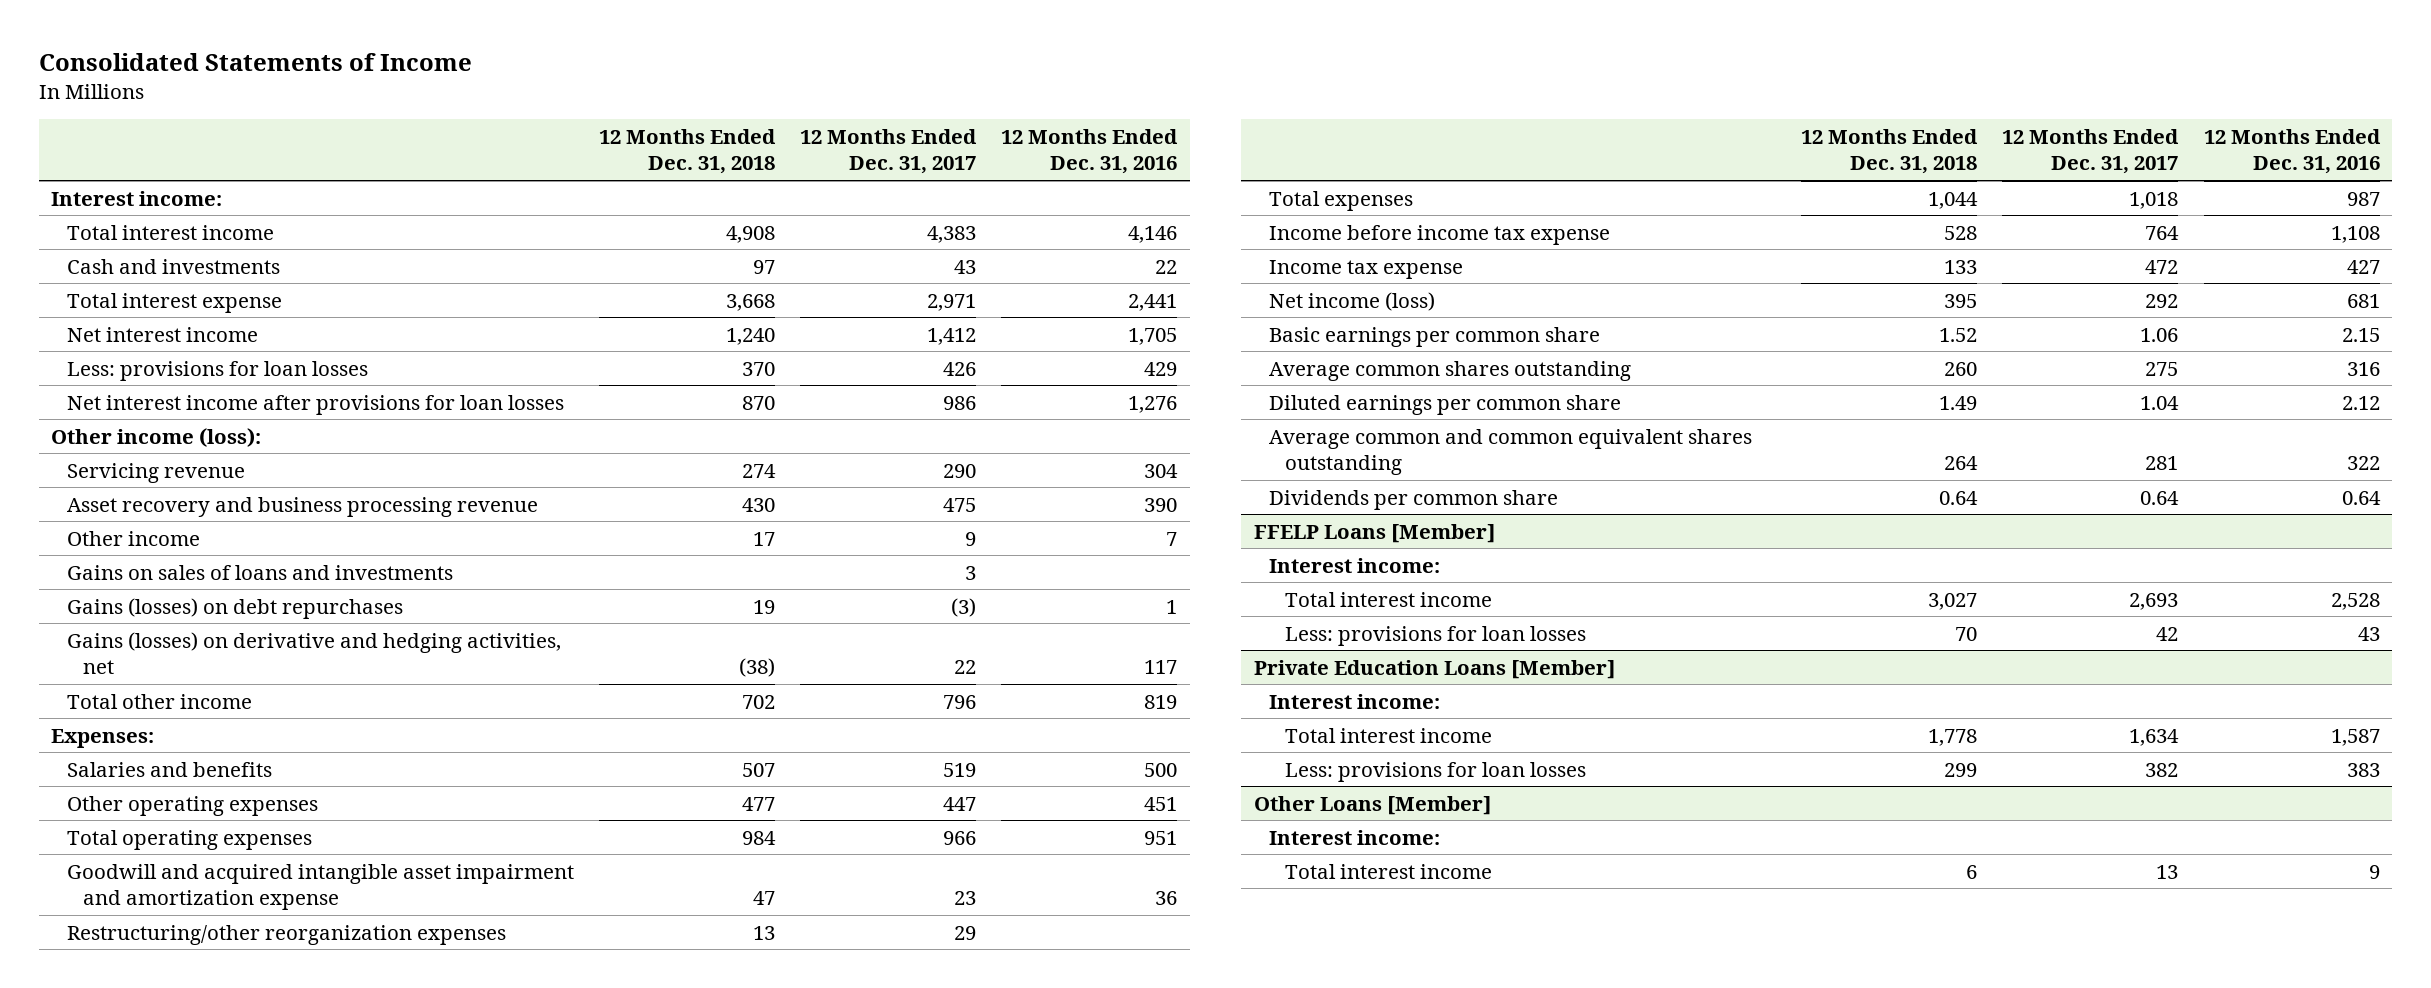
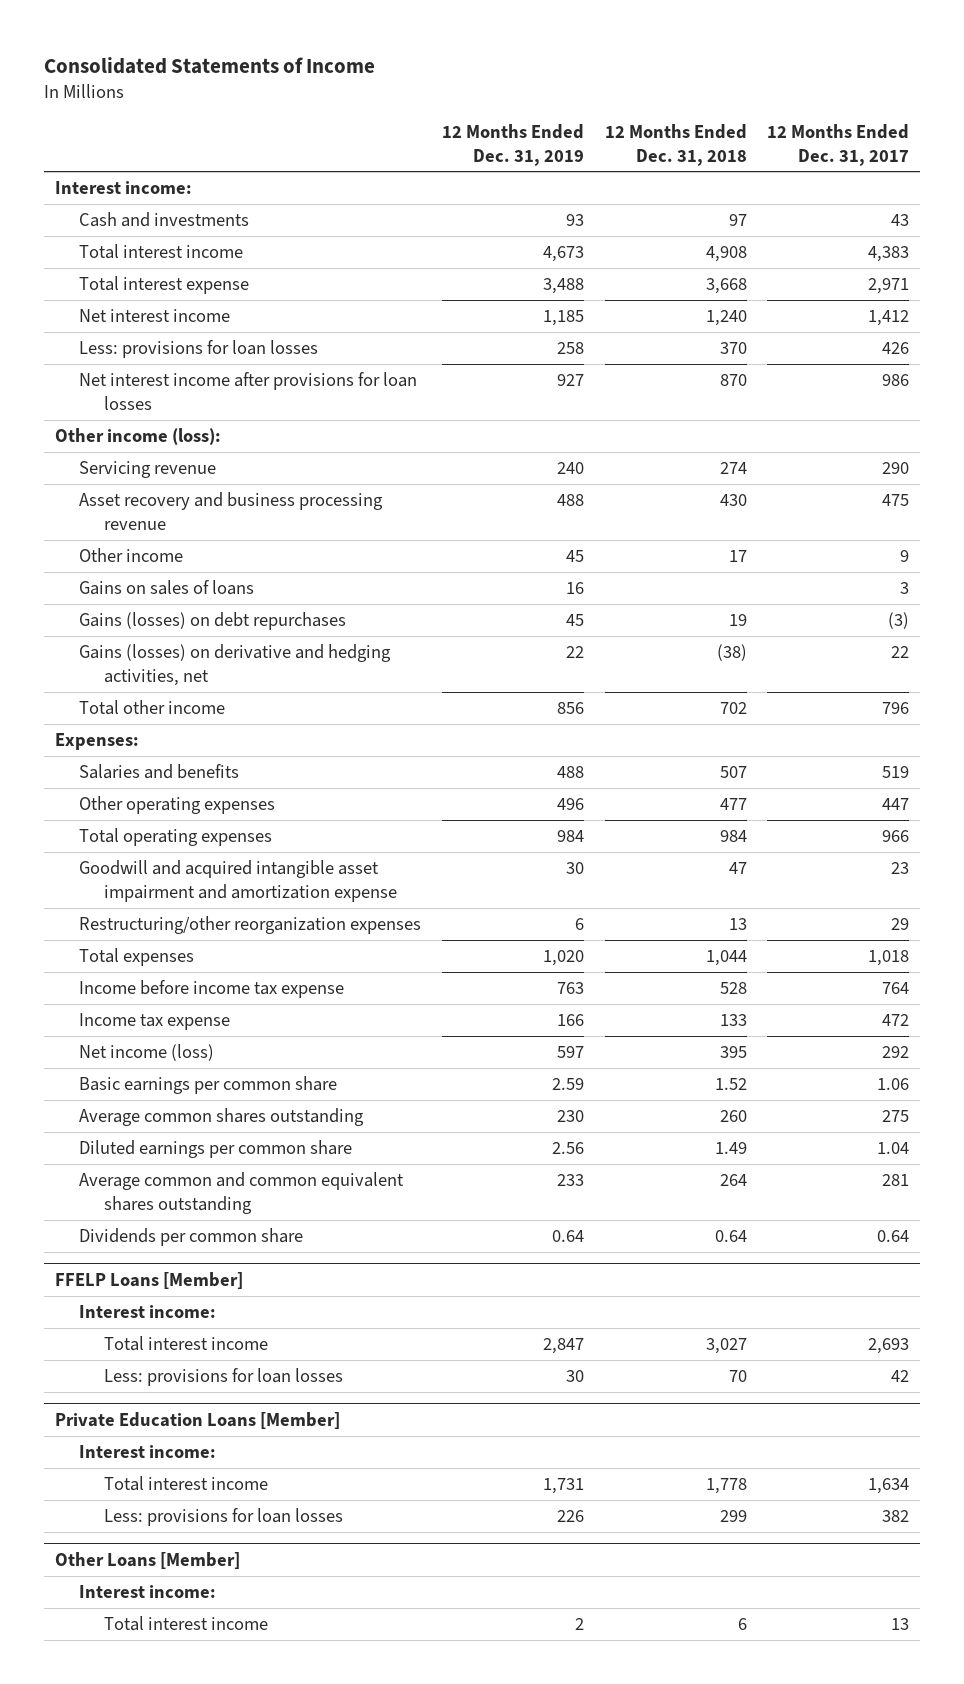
[1001,128,1179,175] 12 Months Ended Dec. 31, 2016 -> none
none -> [441,123,584,166] 12 Months Ended Dec. 31, 2019
[66,224,274,240] Total interest income -> [79,243,244,259] Total interest income
[66,564,453,580] Gains on sales of loans and investments -> [79,579,255,595] Gains on sales of loans

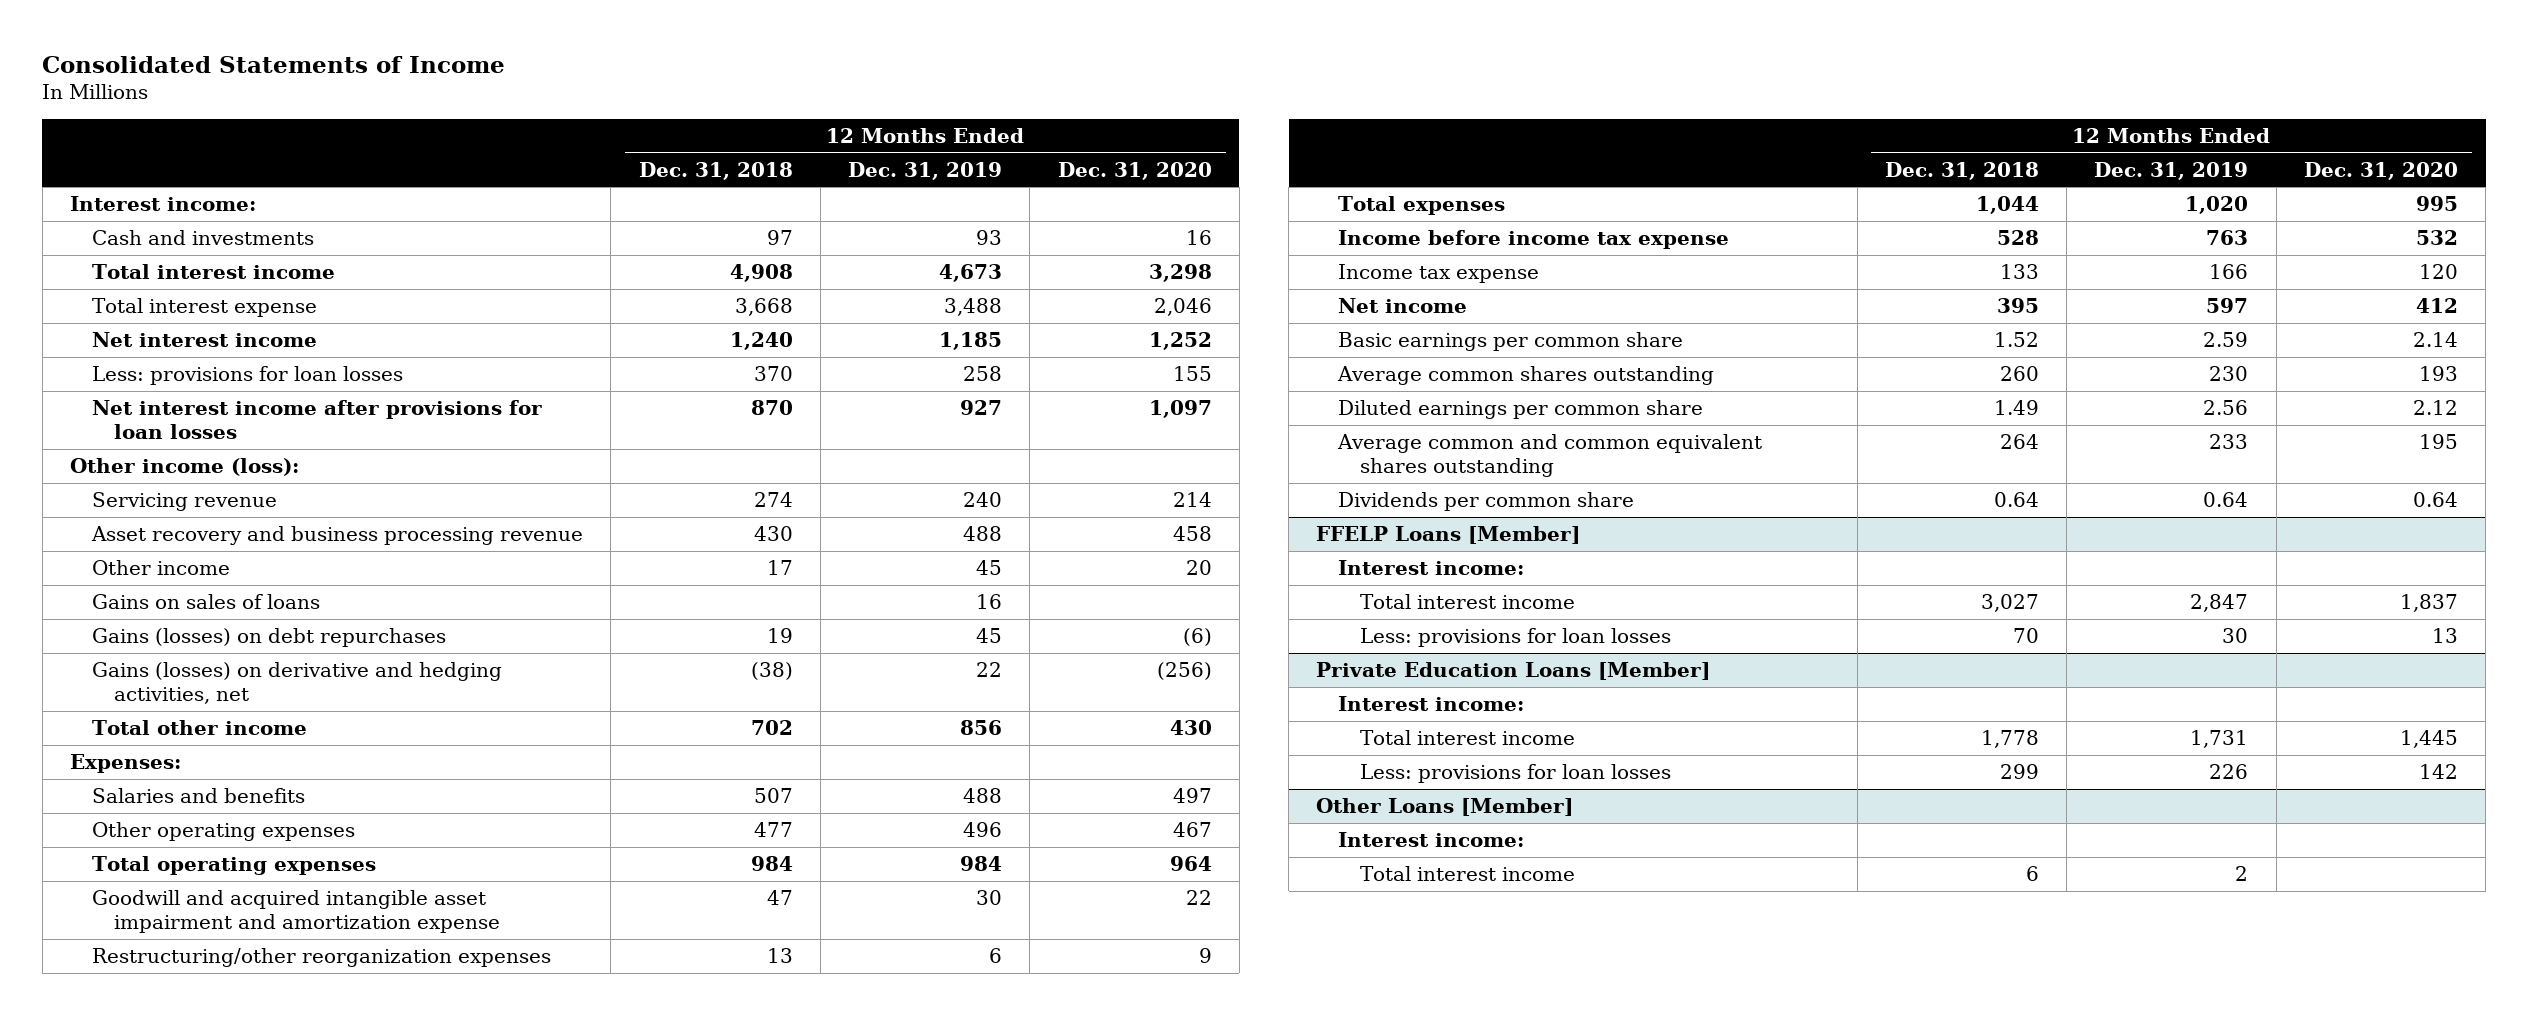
[767,123,910,166] 12 Months Ended Dec. 31, 2017 -> none
none -> [1057,161,1212,180] Dec. 31, 2020
[79,1043,215,1061] Net income (loss) -> [1338,298,1468,314] Net income

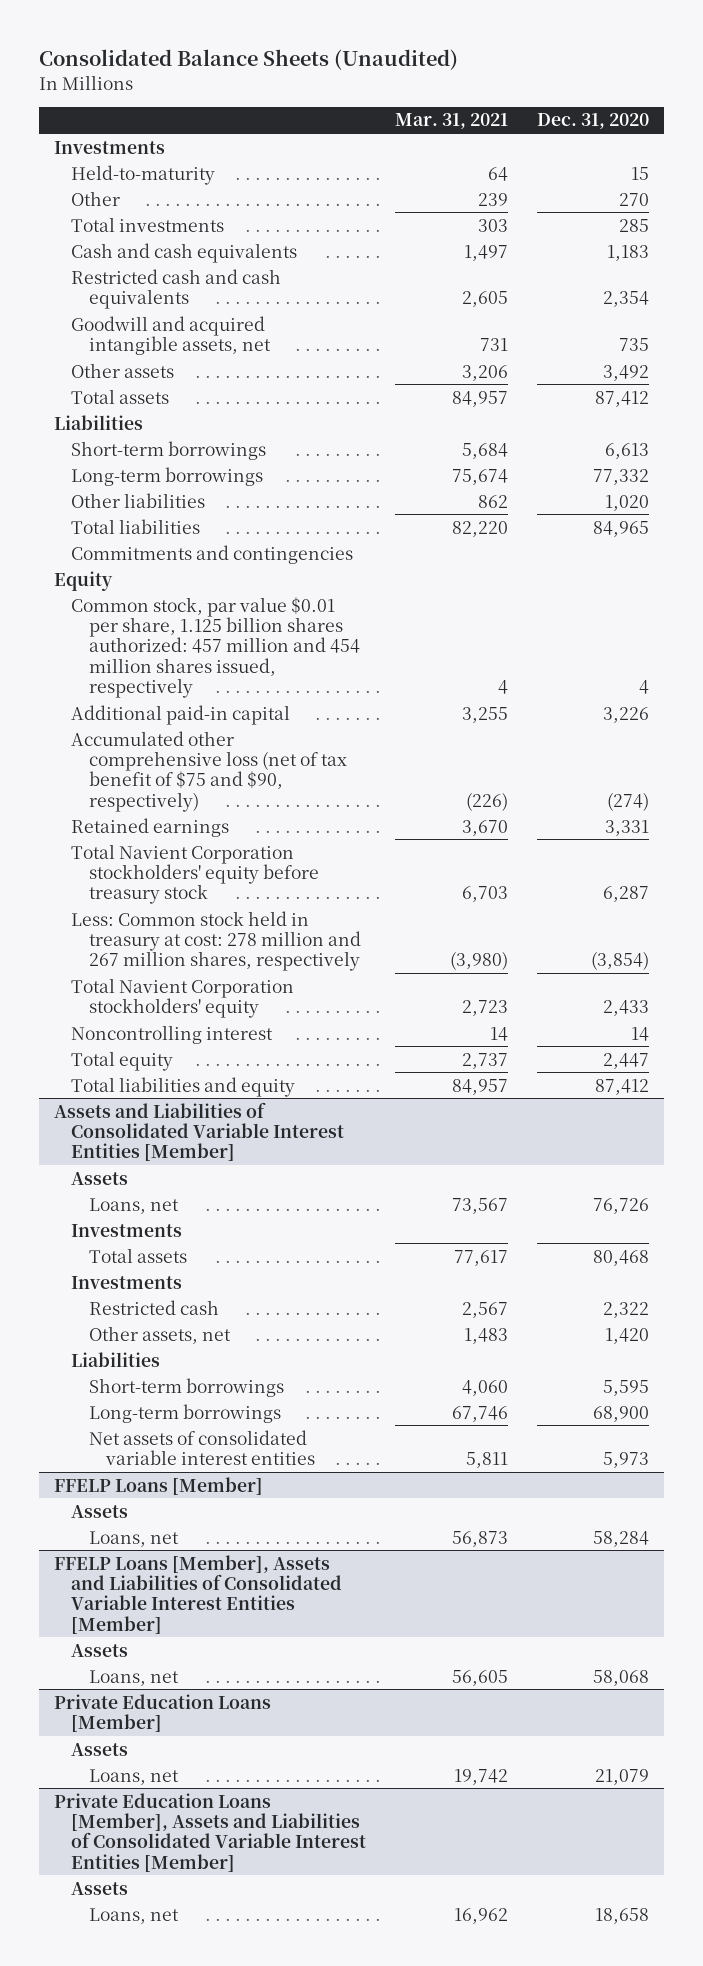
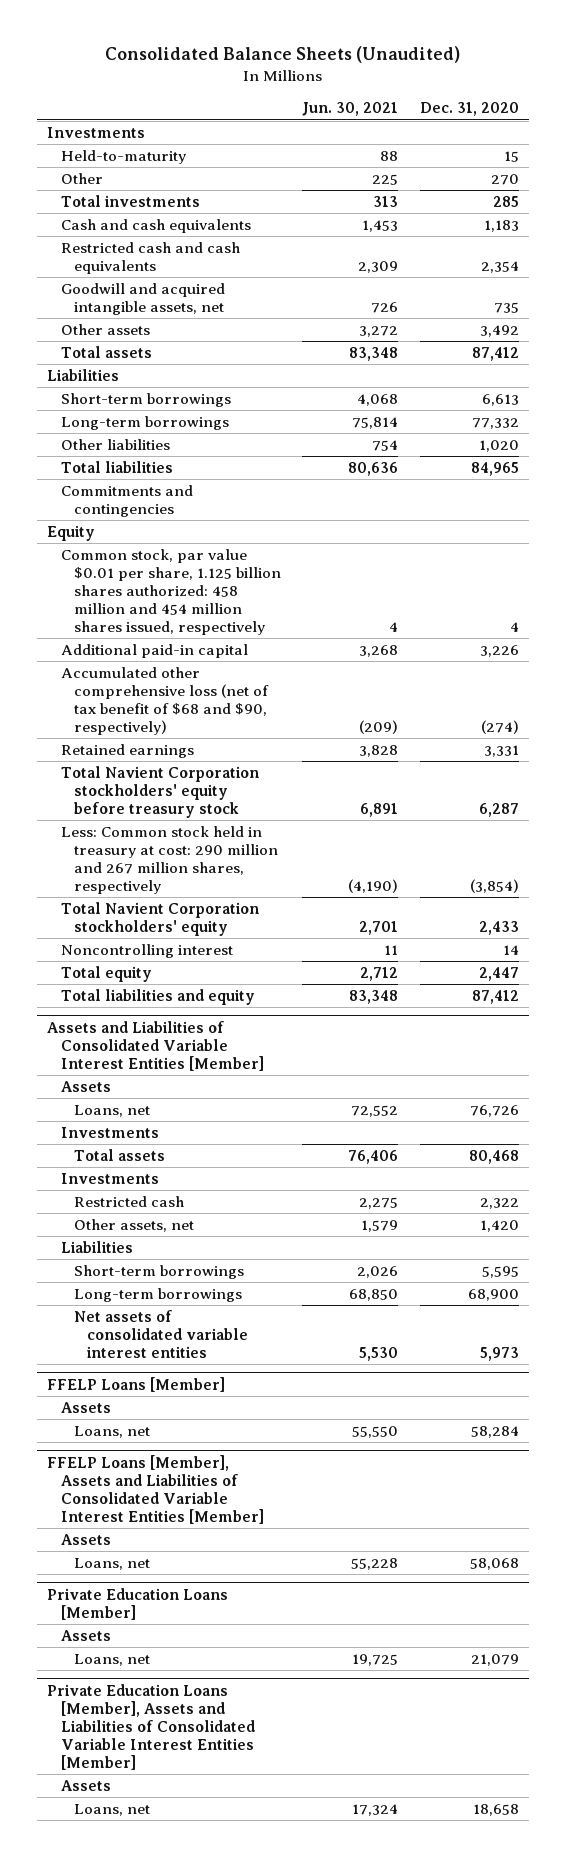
[395,113,509,130] Mar. 31, 2021 -> none
none -> [302,102,399,117] Jun. 30, 2021
[71,596,360,698] Common stock, par value $0.01 per share, 1.125 billion shares authorized: 457 million and 454 million shares issued, respectively -> [60,548,281,635] Common stock, par value $0.01 per share, 1.125 billion shares authorized: 458 million and 454 million shares issued, respectively
[71,730,347,812] Accumulated other comprehensive loss (net of tax benefit of $75 and $90, respectively) -> [60,666,269,735] Accumulated other comprehensive loss (net of tax benefit of $68 and $90, respectively)
[71,910,361,972] Less: Common stock held in treasury at cost: 278 million and 267 million shares, respectively -> [60,825,278,894] Less: Common stock held in treasury at cost: 290 million and 267 million shares, respectively

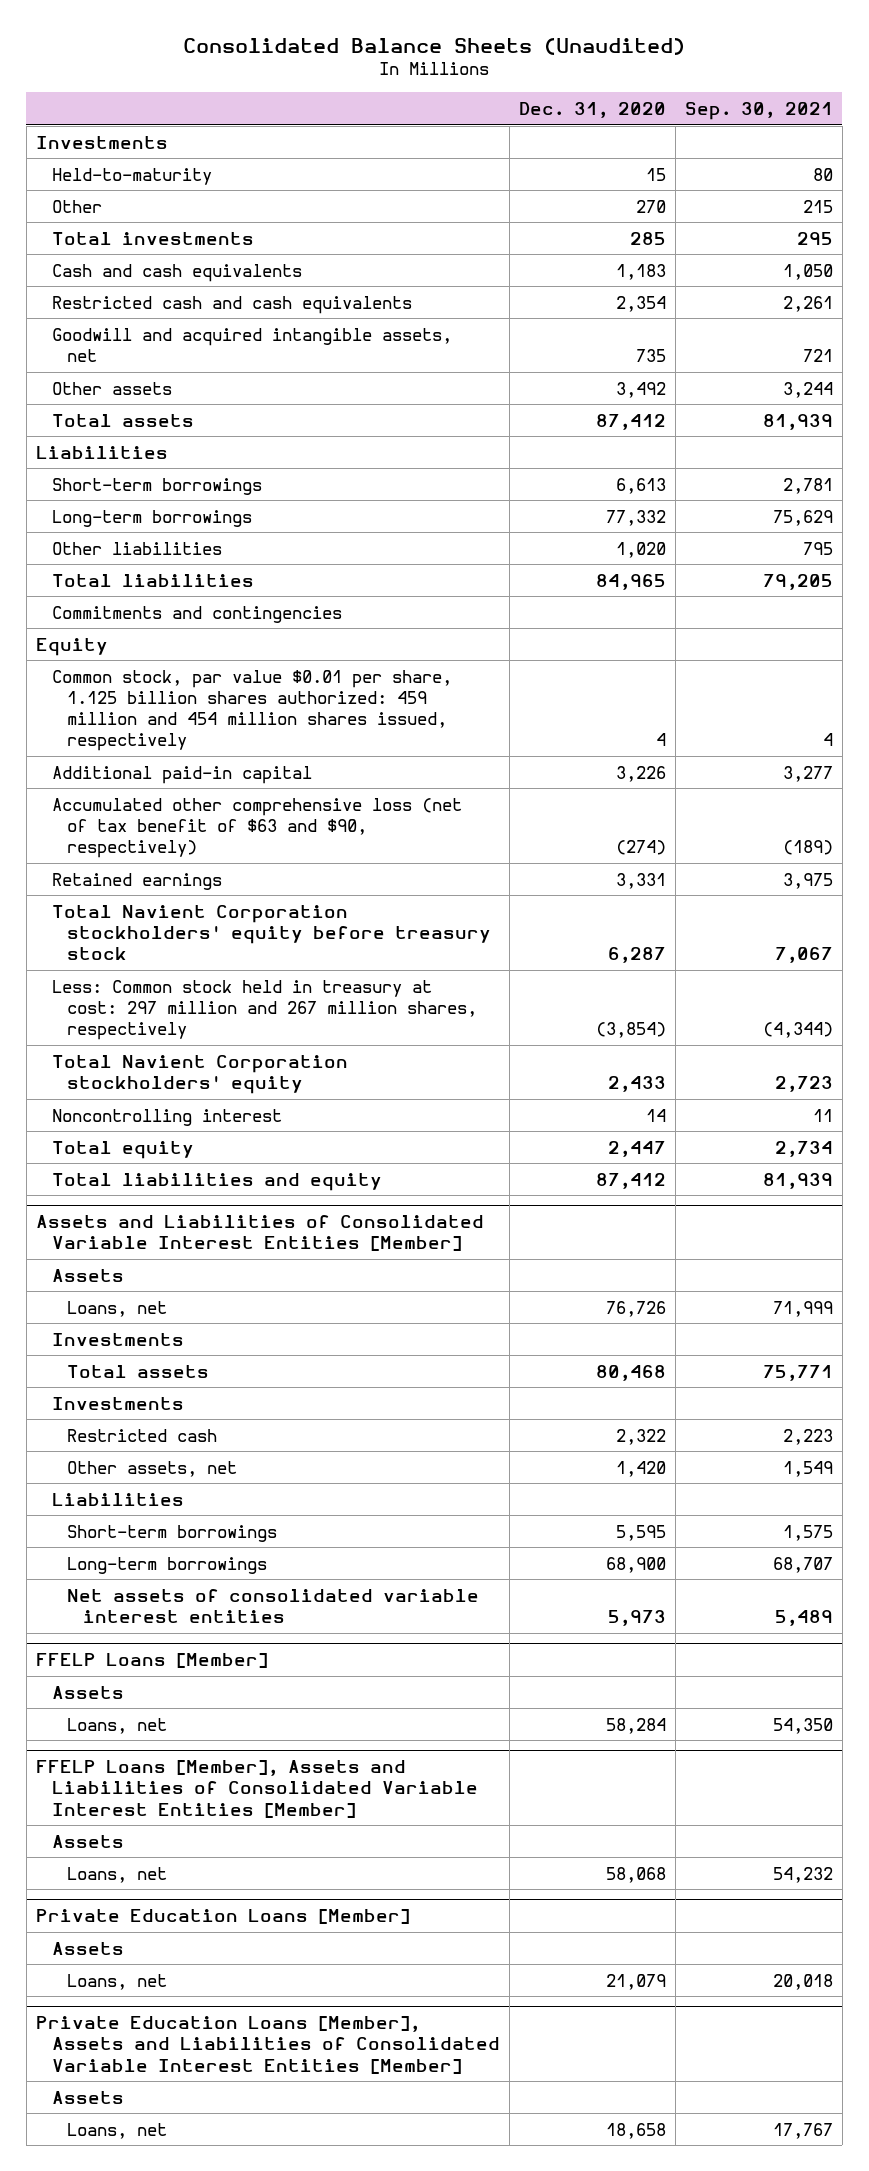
[302,102,399,117] Jun. 30, 2021 -> none
none -> [684,102,833,121] Sep. 30, 2021
[60,548,281,635] Common stock, par value $0.01 per share, 1.125 billion shares authorized: 458 million and 454 million shares issued, respectively -> [51,669,452,752] Common stock, par value $0.01 per share, 1.125 billion shares authorized: 459 million and 454 million shares issued, respectively
[60,666,269,735] Accumulated other comprehensive loss (net of tax benefit of $68 and $90, respectively) -> [51,797,462,858] Accumulated other comprehensive loss (net of tax benefit of $63 and $90, respectively)
[60,825,278,894] Less: Common stock held in treasury at cost: 290 million and 267 million shares, respectively -> [51,979,478,1040] Less: Common stock held in treasury at cost: 297 million and 267 million shares, respectively

